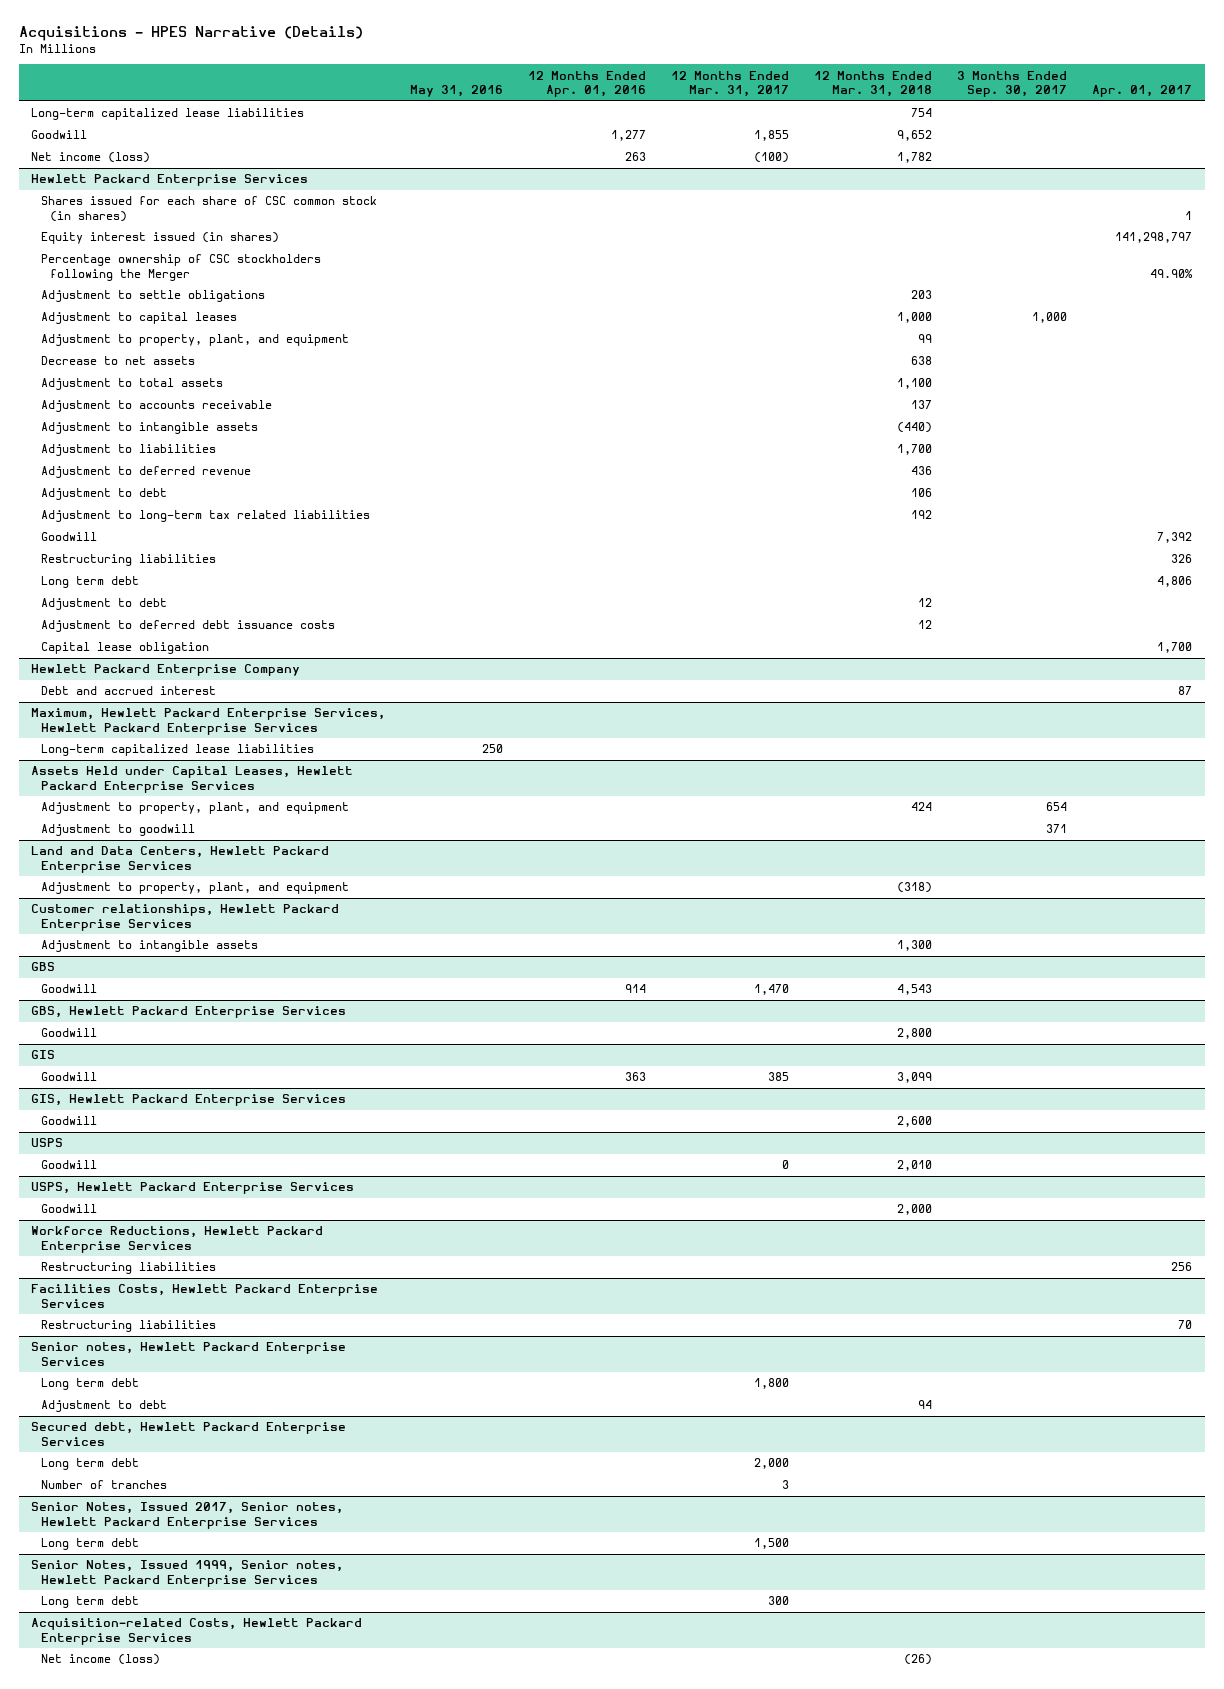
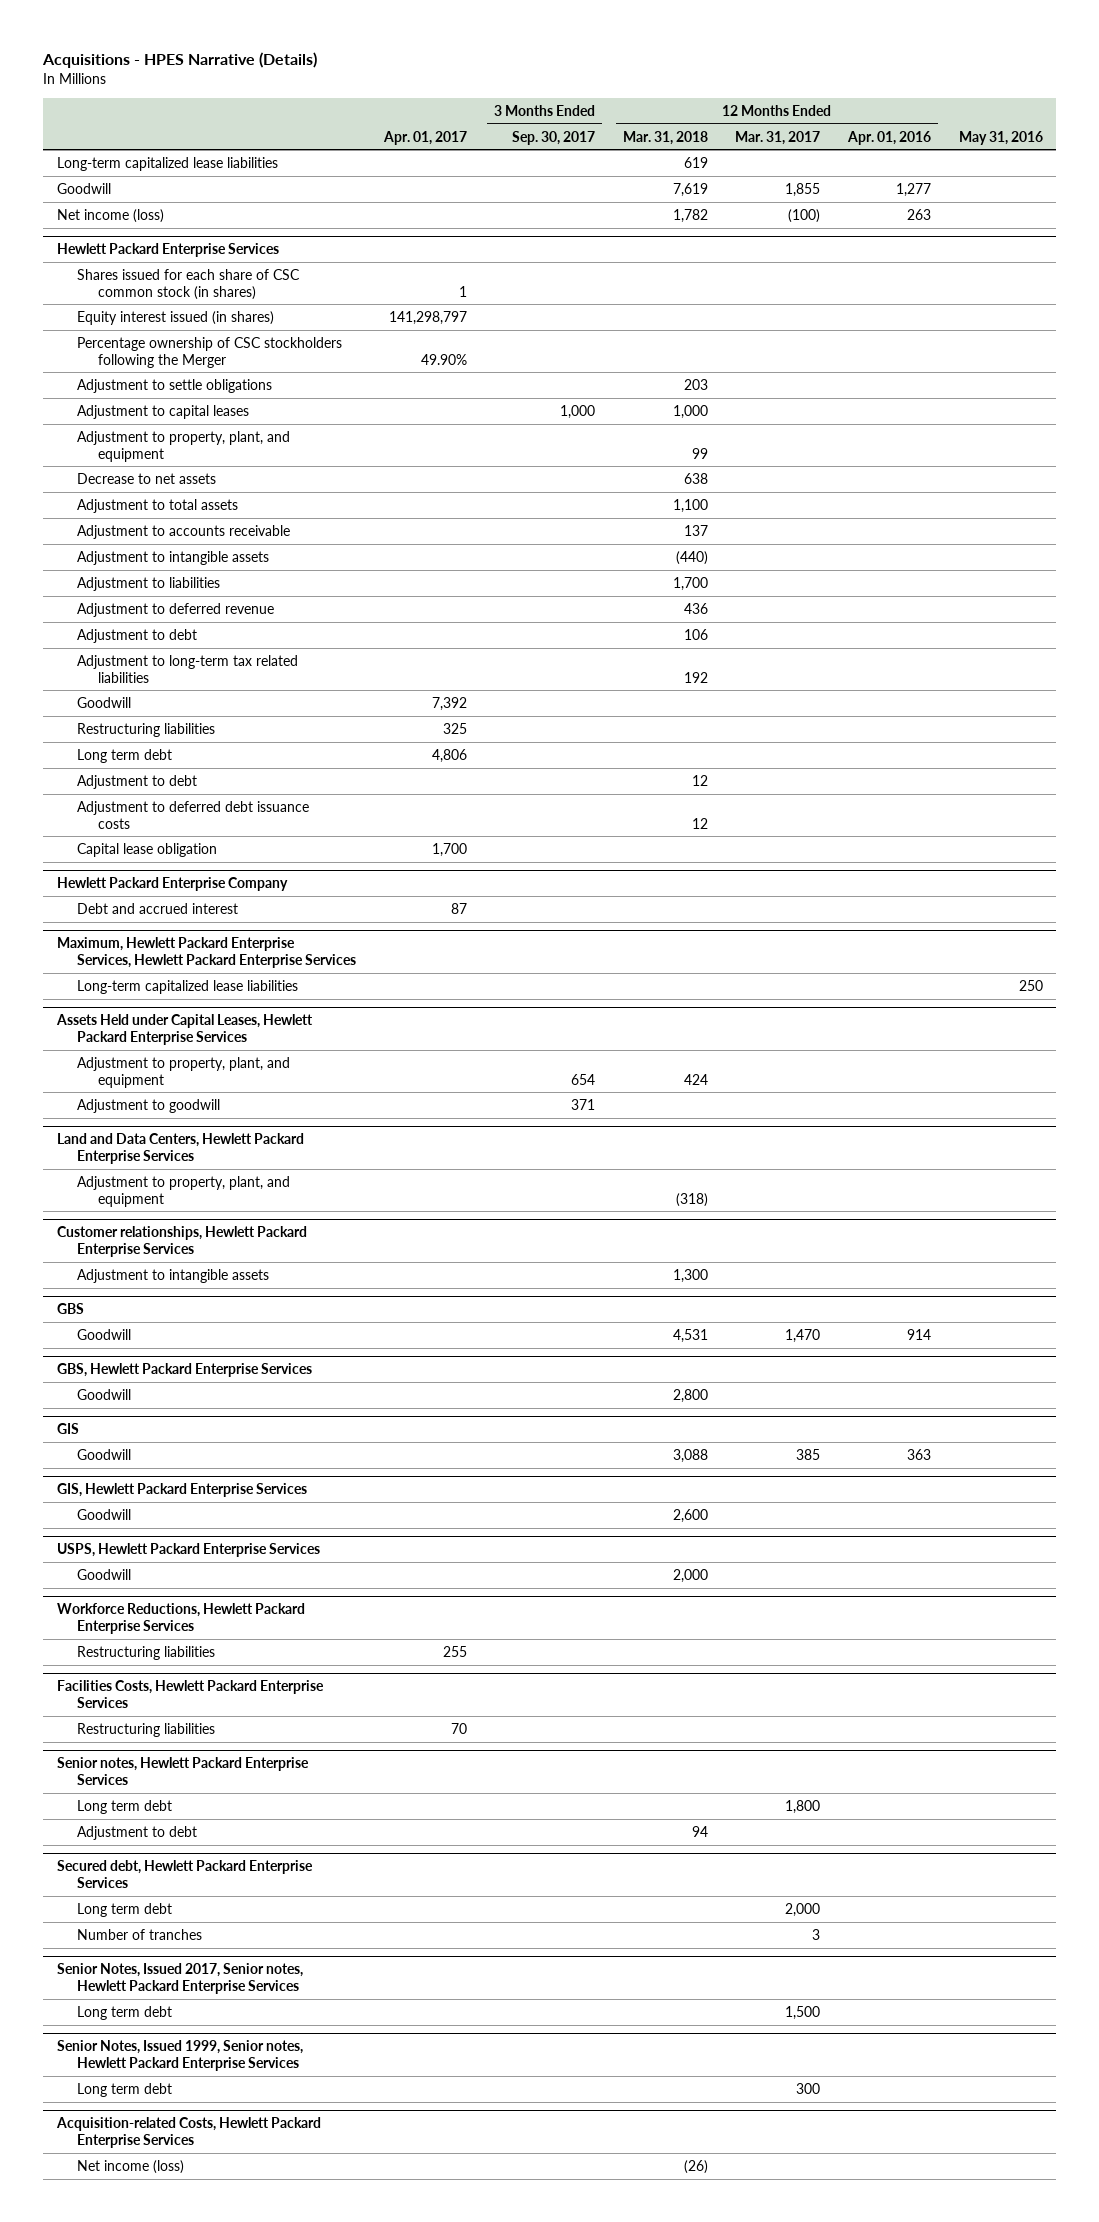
[911,108,933,118] 754 -> [683,156,708,168] 619
[897,130,933,142] 9,652 -> [672,182,708,197] 7,619
[1171,554,1193,564] 326 -> [442,722,467,734] 325
[897,984,933,996] 4,543 -> [672,1328,708,1343] 4,531
[897,1072,933,1084] 3,099 -> [672,1448,708,1463] 3,088
[31,1138,64,1148] USPS -> none
[40,1160,97,1170] Goodwill -> none
[1171,1262,1193,1272] 256 -> [442,1645,467,1657] 255

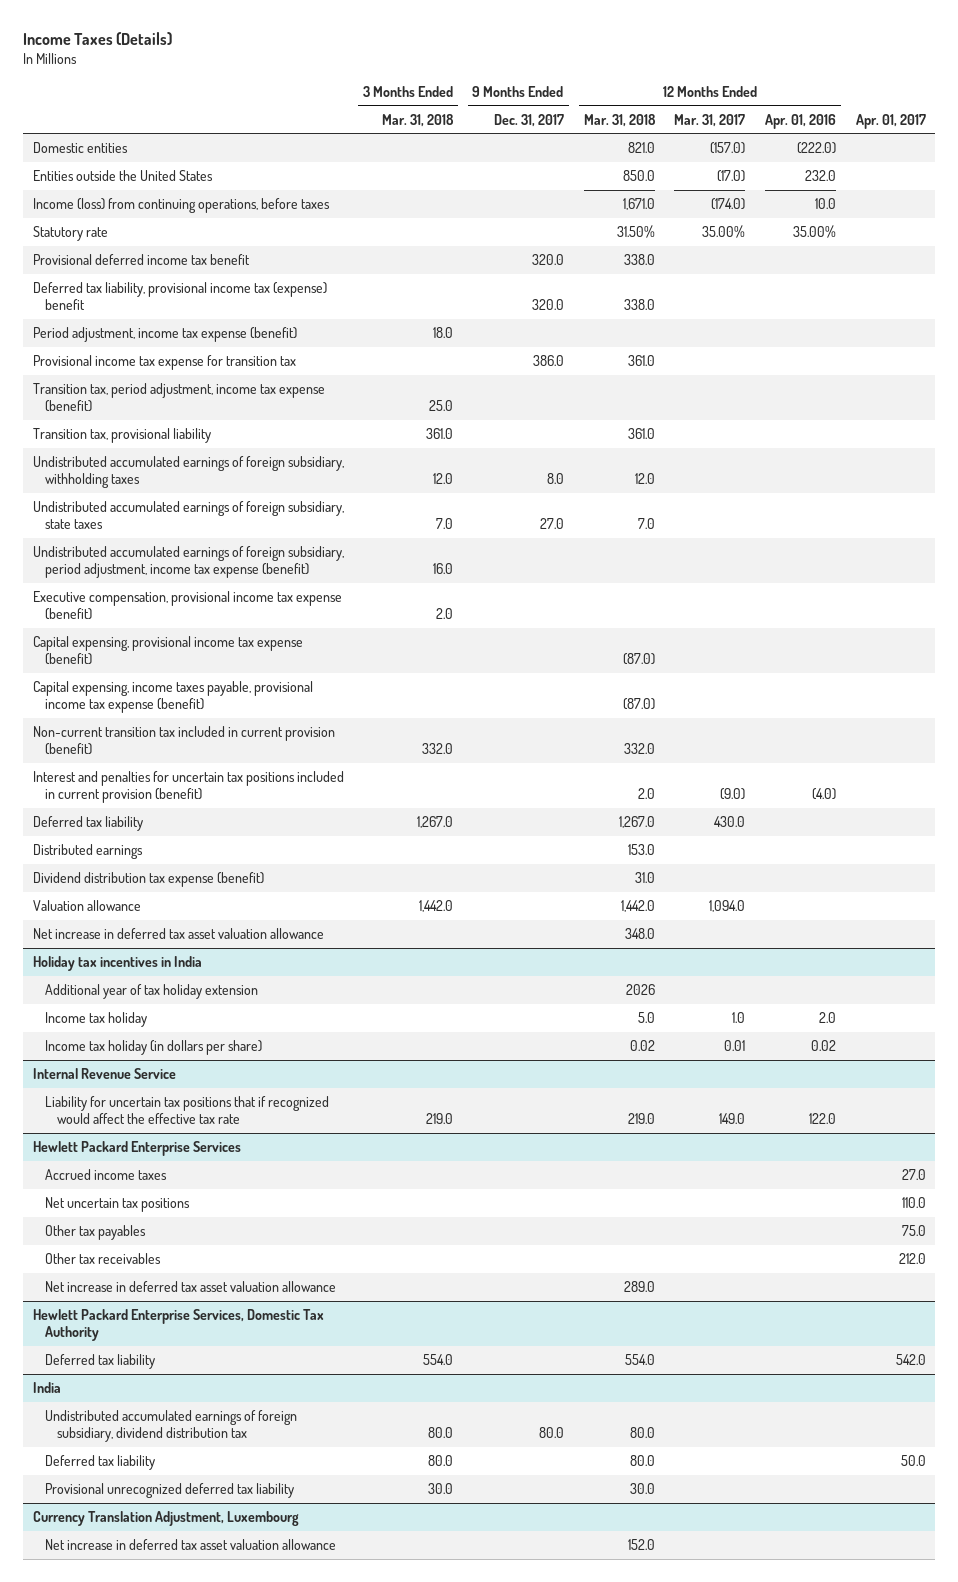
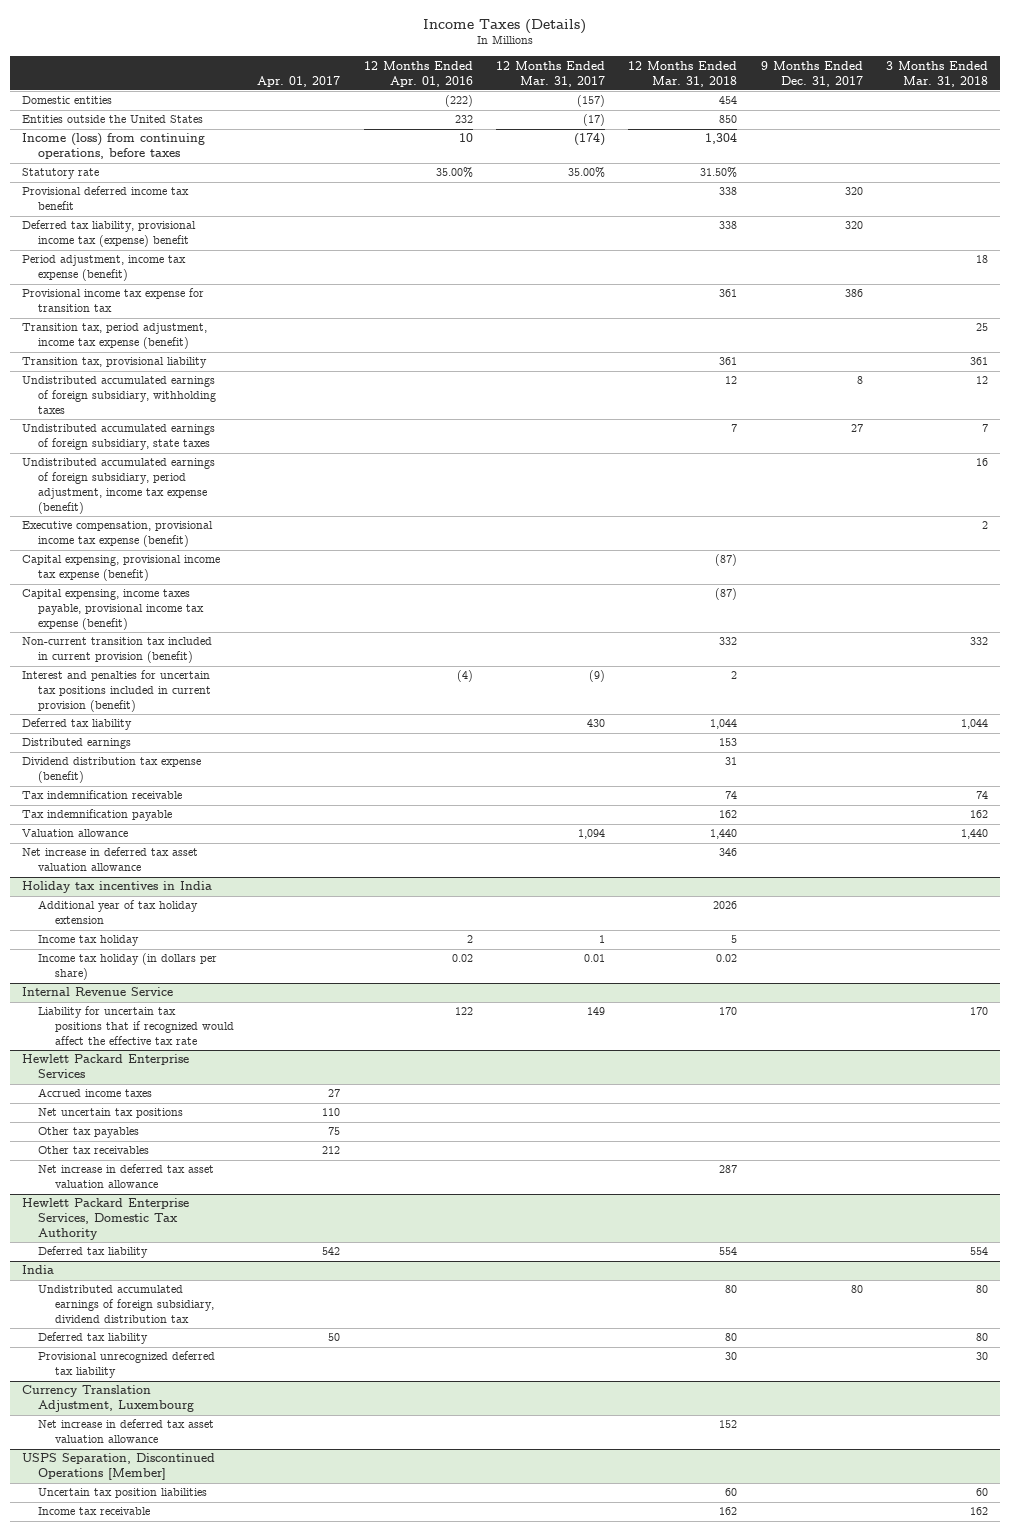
[627,142,655,154] 821.0 -> [719,96,738,105] 454
[710,142,746,155] (157.0) -> [577,95,606,108] (157)
[796,142,836,155] (222.0) -> [444,95,473,108] (222)
[622,170,655,182] 850.0 -> [719,115,738,124] 850
[717,170,746,183] (17.0) -> [583,114,606,127] (17)
[804,170,836,182] 232.0 -> [454,115,473,124] 232
[622,198,655,211] 1,671.0 -> [705,133,738,145] 1,304
[711,198,746,211] (174.0) -> [574,133,606,147] (174)
[814,198,836,210] 10.0 -> [458,133,473,143] 10
[531,254,564,266] 320.0 -> [844,187,863,196] 320
[623,254,655,266] 338.0 -> [719,187,738,196] 338
[531,298,564,310] 320.0 -> [844,221,863,230] 320
[623,298,655,310] 338.0 -> [719,221,738,230] 338
[433,327,454,339] 18.0 -> [976,255,989,264] 18
[532,355,564,367] 386.0 -> [844,289,863,298] 386
[627,355,655,367] 361.0 -> [719,289,738,298] 361
[429,399,454,411] 25.0 -> [976,323,989,332] 25
[426,428,454,440] 361.0 -> [970,357,989,366] 361
[627,428,655,440] 361.0 -> [719,357,738,366] 361
[433,472,454,484] 12.0 -> [976,376,989,385] 12
[546,472,564,484] 8.0 -> [856,376,863,385] 8
[634,472,655,484] 12.0 -> [725,376,738,385] 12
[436,517,454,529] 7.0 -> [982,424,989,433] 7
[539,517,564,529] 27.0 -> [850,424,863,433] 27
[637,517,655,529] 7.0 -> [731,424,738,433] 7
[433,562,454,574] 16.0 -> [976,458,989,467] 16
[436,607,454,619] 2.0 -> [982,521,989,530] 2
[622,652,655,665] (87.0) -> [715,554,738,567] (87)
[622,697,655,710] (87.0) -> [715,588,738,601] (87)
[422,742,454,754] 332.0 -> [970,637,989,646] 332
[623,742,655,754] 332.0 -> [719,637,738,646] 332
[637,787,655,799] 2.0 -> [731,671,738,680] 2
[720,787,746,800] (9.0) -> [589,670,606,683] (9)
[811,787,836,800] (4.0) -> [456,670,473,683] (4)
[417,816,454,829] 1,267.0 -> [961,719,989,730] 1,044
[618,816,655,829] 1,267.0 -> [710,719,738,730] 1,044
[714,816,746,828] 430.0 -> [587,719,606,728] 430
[627,844,655,856] 153.0 -> [719,738,738,747] 153
[634,872,655,884] 31.0 -> [725,757,738,766] 31
none -> [21,790,182,800] Tax indemnification receivable
none -> [21,809,172,822] Tax indemnification payable
[419,900,454,913] 1,442.0 -> [961,829,989,840] 1,440
[620,900,655,913] 1,442.0 -> [710,829,738,840] 1,440
[709,900,746,913] 1,094.0 -> [578,829,606,840] 1,094
[624,928,655,940] 348.0 -> [719,848,738,857] 346
[637,1012,655,1024] 5.0 -> [731,935,738,944] 5
[732,1012,746,1024] 1.0 -> [599,935,606,944] 1
[818,1012,836,1024] 2.0 -> [466,935,473,944] 2
[426,1112,454,1124] 219.0 -> [970,1007,989,1016] 170
[627,1112,655,1124] 219.0 -> [719,1007,738,1016] 170
[719,1112,746,1124] 149.0 -> [587,1007,606,1016] 149
[808,1112,836,1124] 122.0 -> [454,1007,473,1016] 122
[901,1169,926,1181] 27.0 -> [328,1089,341,1098] 27
[901,1197,926,1209] 110.0 -> [322,1108,341,1117] 110
[901,1225,926,1237] 75.0 -> [328,1127,341,1136] 75
[898,1253,926,1265] 212.0 -> [322,1146,341,1155] 212
[623,1281,655,1293] 289.0 -> [719,1165,738,1174] 287
[423,1354,454,1366] 554.0 -> [970,1247,989,1256] 554
[624,1354,655,1366] 554.0 -> [719,1247,738,1256] 554
[895,1354,926,1366] 542.0 -> [322,1247,341,1256] 542
[428,1426,454,1438] 80.0 -> [976,1285,989,1294] 80
[538,1426,564,1438] 80.0 -> [850,1285,863,1294] 80
[629,1426,655,1438] 80.0 -> [725,1285,738,1294] 80
[428,1455,454,1467] 80.0 -> [976,1333,989,1342] 80
[629,1455,655,1467] 80.0 -> [725,1333,738,1342] 80
[900,1455,926,1467] 50.0 -> [328,1333,341,1342] 50
[428,1483,454,1495] 30.0 -> [976,1352,989,1361] 30
[629,1483,655,1495] 30.0 -> [725,1352,738,1361] 30
[627,1539,655,1551] 152.0 -> [719,1420,738,1429] 152
none -> [21,1453,215,1481] USPS Separation, Discontinued Operations [Member]
none -> [38,1488,208,1499] Uncertain tax position liabilities
none -> [38,1507,151,1516] Income tax receivable

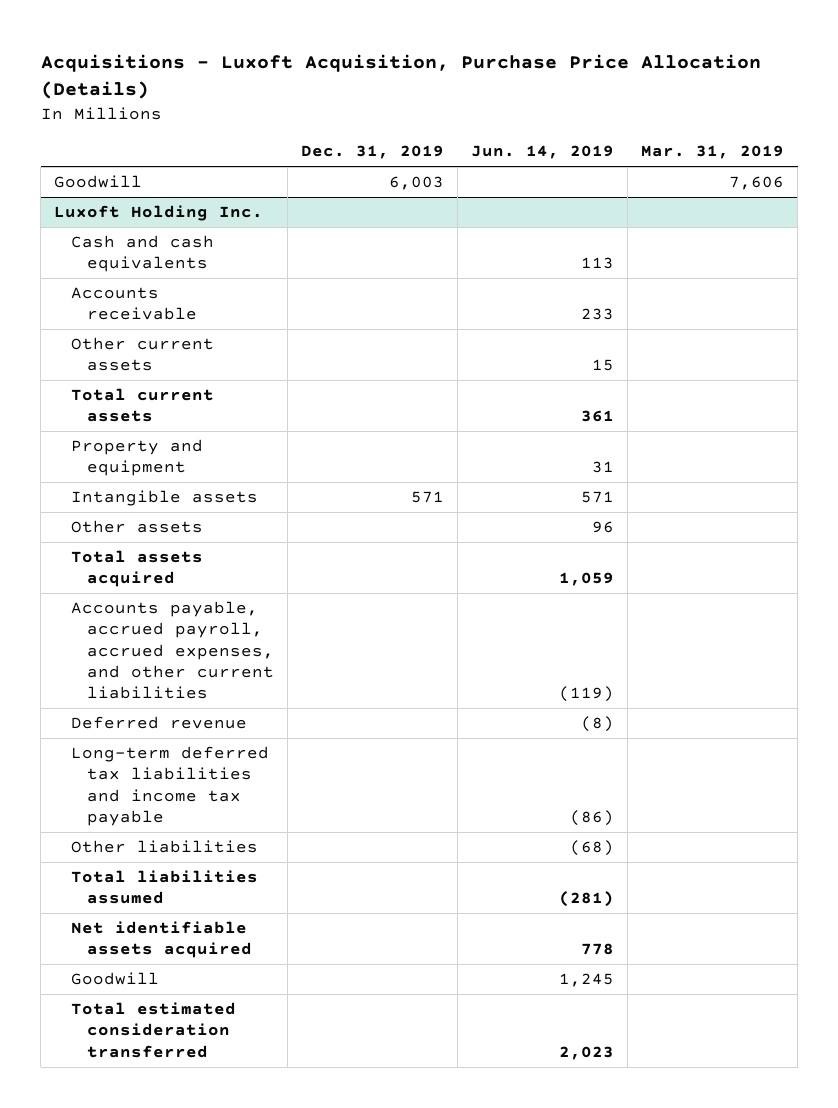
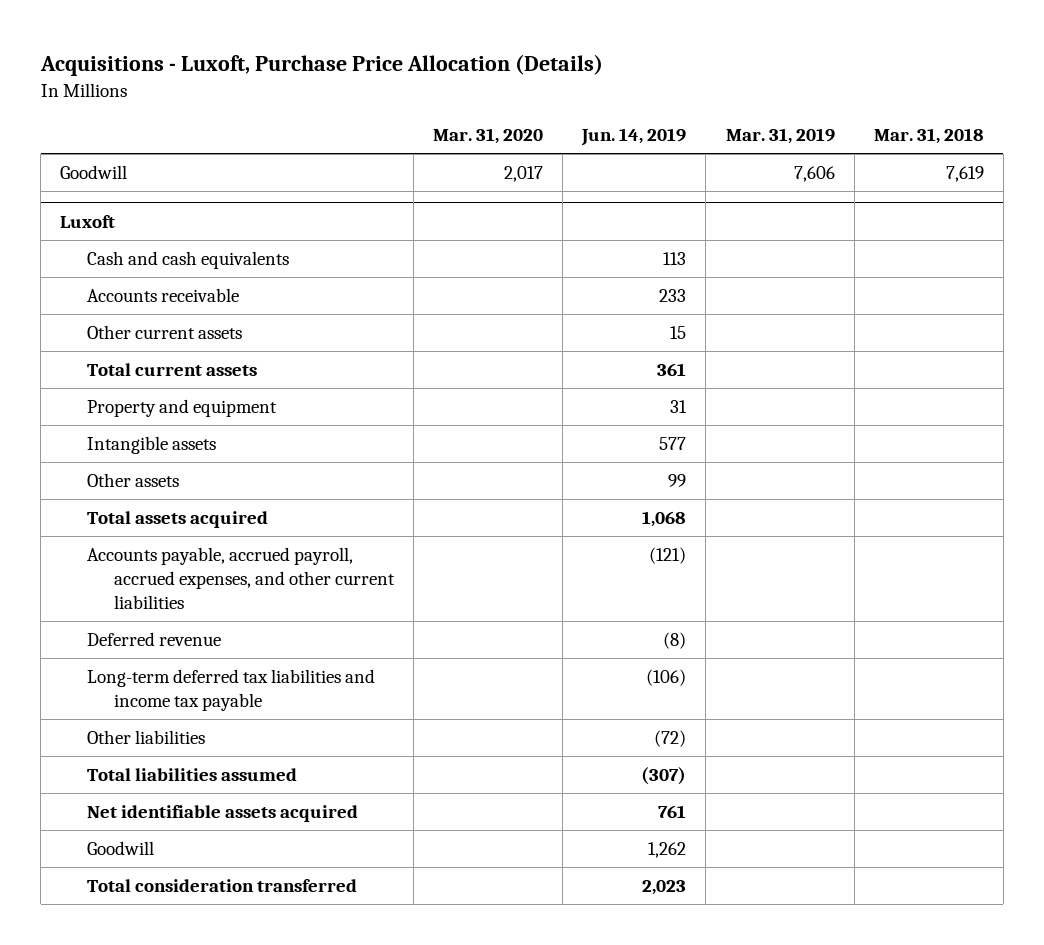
[40,53,761,100] Acquisitions - Luxoft Acquisition, Purchase Price Allocation (Details) -> [39,53,603,76] Acquisitions - Luxoft, Purchase Price Allocation (Details)
[301,145,445,160] Dec. 31, 2019 -> none
none -> [433,127,544,144] Mar. 31, 2020
none -> [873,127,984,144] Mar. 31, 2018
[54,205,264,222] Luxoft Holding Inc. -> [60,215,116,229] Luxoft
[581,491,615,504] 571 -> [659,437,687,451] 577
[592,521,615,534] 96 -> [668,474,687,488] 99
[559,572,615,587] 1,059 -> [642,511,687,528] 1,068
[559,686,615,703] (119) -> [649,547,687,565] (121)
[570,810,615,827] (86) -> [646,669,687,687] (106)
[570,840,615,857] (68) -> [654,730,687,748] (72)
[559,891,615,908] (281) -> [641,767,687,786] (307)
[581,943,615,956] 778 -> [658,805,687,819] 761
[559,973,615,988] 1,245 -> [648,842,687,859] 1,262
[70,1002,236,1058] Total estimated consideration transferred -> [87,879,358,893] Total consideration transferred

